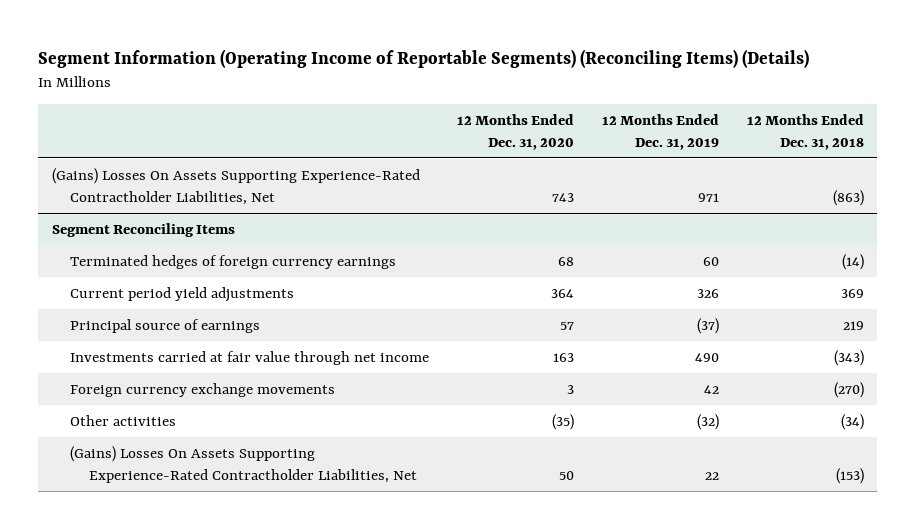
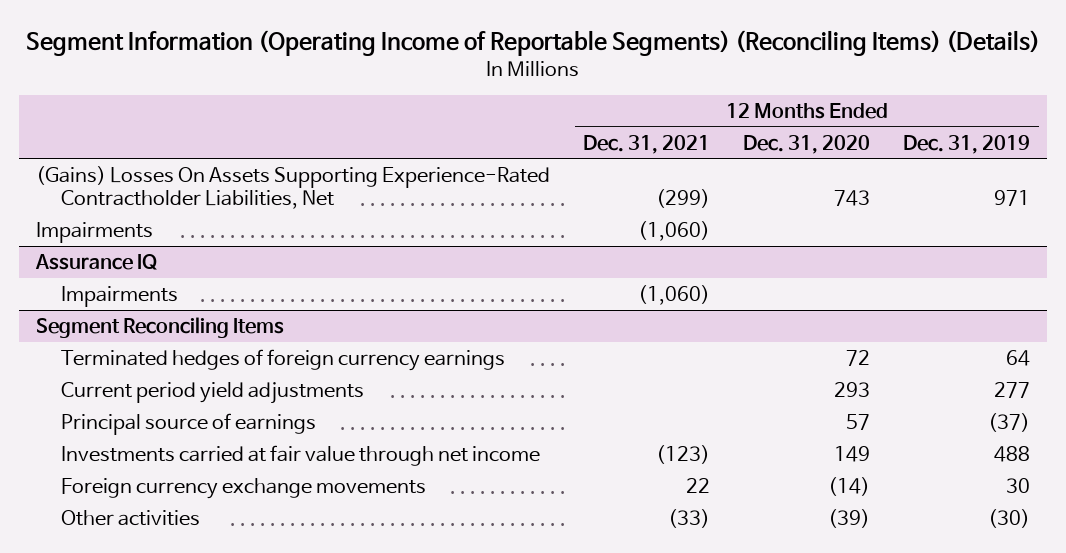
[746,113,864,150] 12 Months Ended Dec. 31, 2018 -> none
none -> [582,134,710,154] Dec. 31, 2021
none -> [35,221,153,243] Impairments
none -> [34,253,157,270] Assurance IQ
none -> [60,285,178,307] Impairments
[558,256,575,266] 68 -> [846,349,871,366] 72
[702,256,719,266] 60 -> [1006,349,1031,366] 64
[551,288,575,298] 364 -> [834,381,871,397] 293
[696,288,719,298] 326 -> [994,381,1031,398] 277
[70,445,418,483] (Gains) Losses On Assets Supporting Experience-Rated Contractholder Liabilities, Net -> none
[553,352,575,362] 163 -> [834,445,871,462] 149
[694,352,719,362] 490 -> [994,445,1031,462] 488
[567,384,575,394] 3 -> [828,476,871,496] (14)
[703,384,719,394] 42 -> [1006,477,1031,493] 30
[552,413,575,430] (35) -> [828,508,871,528] (39)
[696,413,719,430] (32) -> [988,508,1031,528] (30)

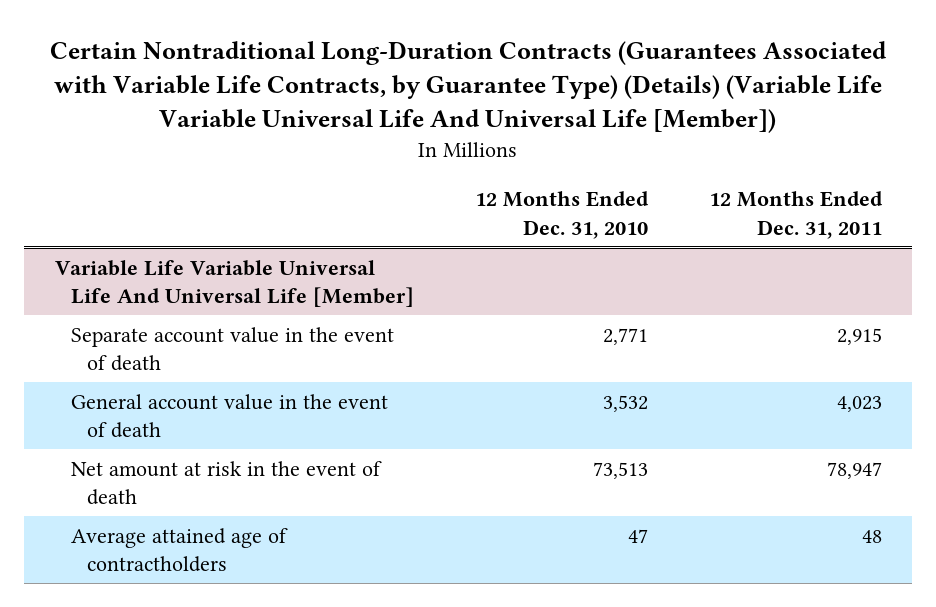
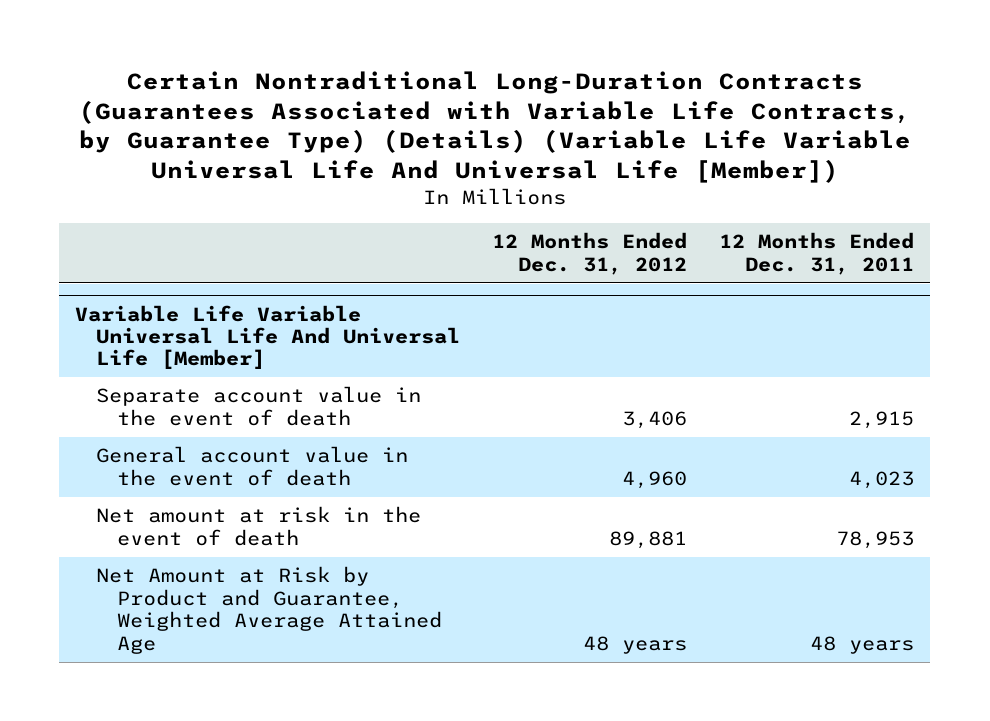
[474,191,649,239] 12 Months Ended Dec. 31, 2010 -> none
none -> [492,232,688,275] 12 Months Ended Dec. 31, 2012
[70,527,288,572] Average attained age of contractholders -> none
[826,461,882,479] 78,947 -> [836,530,915,549] 78,953
none -> [96,566,443,654] Net Amount at Risk by Product and Guarantee, Weighted Average Attained Age

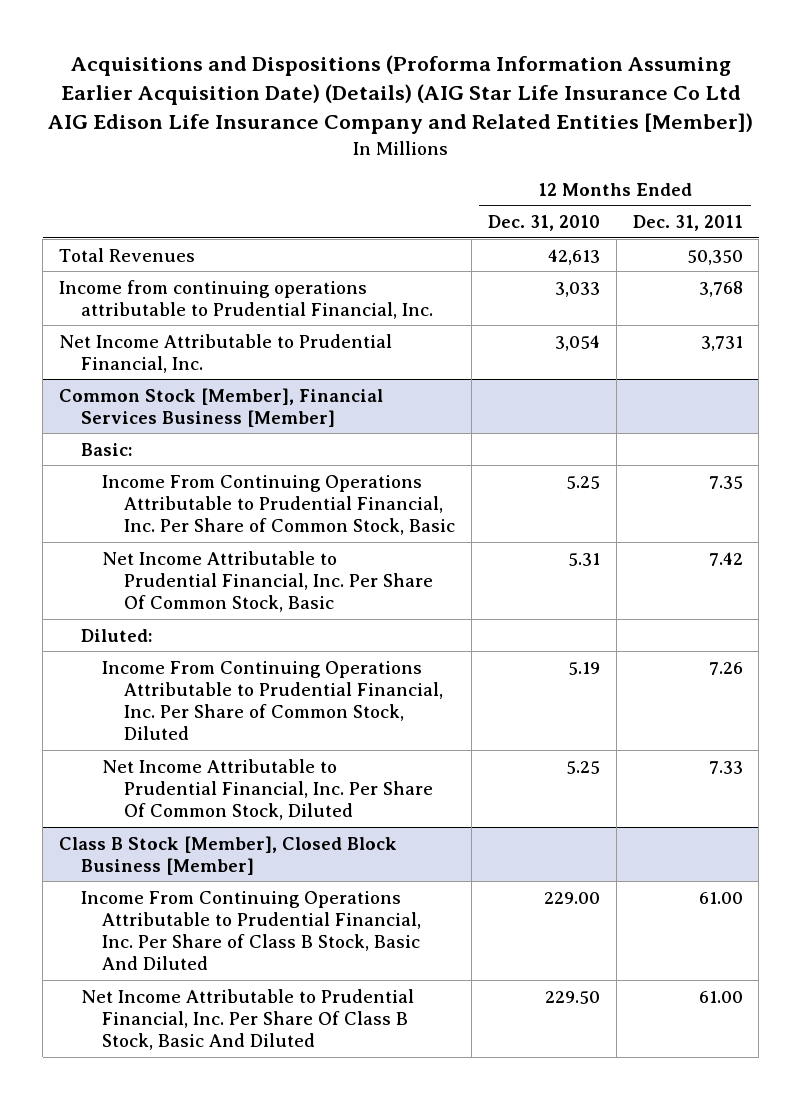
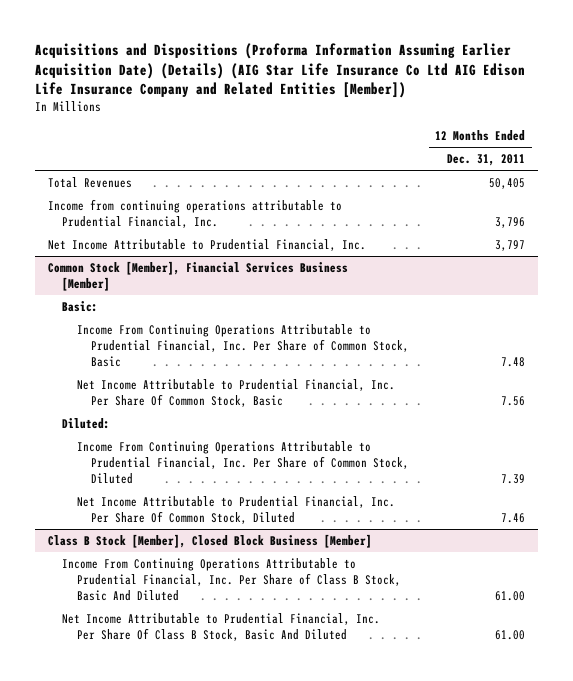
[487,215,600,232] Dec. 31, 2010 -> none
[686,249,743,265] 50,350 -> [489,177,526,189] 50,405
[698,280,743,297] 3,768 -> [495,217,526,229] 3,796
[700,335,743,351] 3,731 -> [495,239,526,251] 3,797
[708,475,743,489] 7.35 -> [501,357,526,368] 7.48
[708,551,743,566] 7.42 -> [501,396,526,407] 7.56
[708,661,743,675] 7.26 -> [501,474,526,485] 7.39
[708,760,743,774] 7.33 -> [501,513,526,524] 7.46

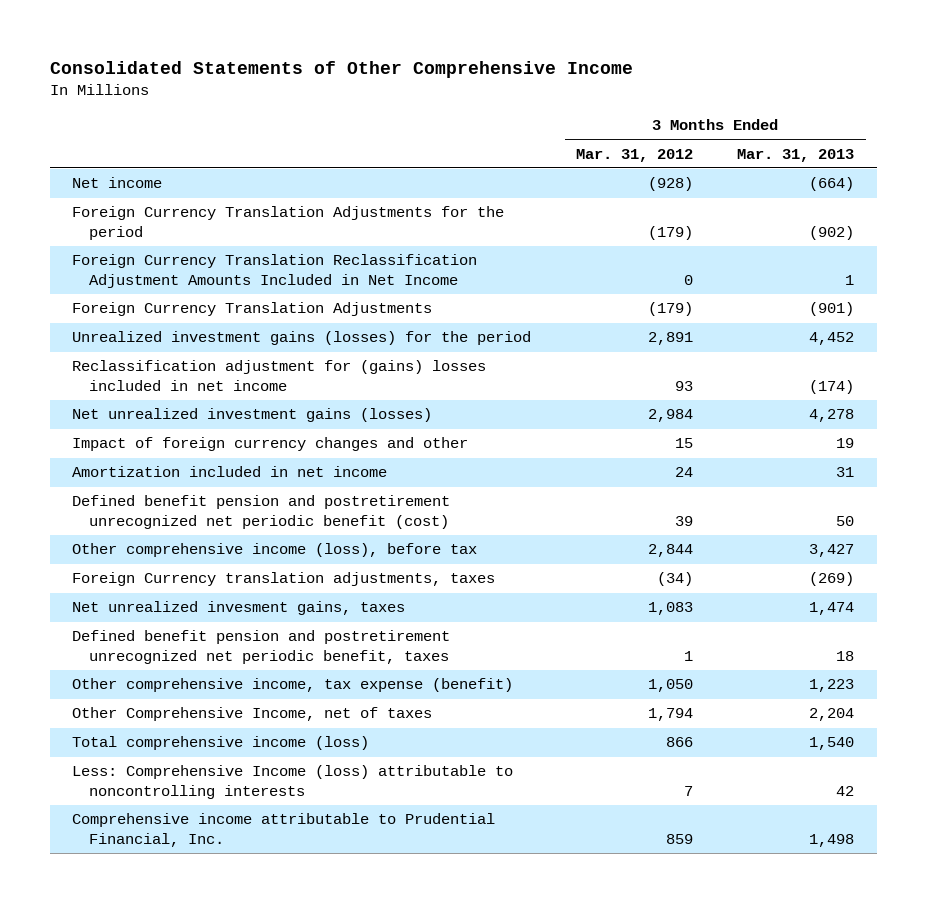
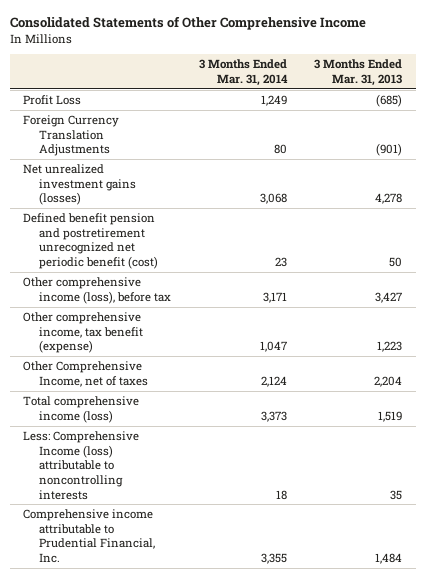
[575,148,693,162] Mar. 31, 2012 -> none
none -> [198,59,288,86] 3 Months Ended Mar. 31, 2014
[72,177,163,189] Net income -> none
[72,206,505,241] Foreign Currency Translation Adjustments for the period -> none
[72,254,478,289] Foreign Currency Translation Reclassification Adjustment Amounts Included in Net Income -> none
none -> [23,95,82,106] Profit Loss
[72,331,532,346] Unrealized investment gains (losses) for the period -> none
[72,360,487,392] Reclassification adjustment for (gains) losses included in net income -> none
[72,437,469,452] Impact of foreign currency changes and other -> none
[72,466,388,478] Amortization included in net income -> none
[72,572,496,587] Foreign Currency translation adjustments, taxes -> none
[72,601,406,616] Net unrealized invesment gains, taxes -> none
[72,630,451,665] Defined benefit pension and postretirement unrecognized net periodic benefit, taxes -> none
[72,678,514,693] Other comprehensive income, tax expense (benefit) -> [23,312,144,354] Other comprehensive income, tax benefit (expense)
[809,737,855,751] 1,540 -> [378,410,403,422] 1,519
[836,786,855,797] 42 -> [390,489,403,500] 35
[809,834,855,848] 1,498 -> [375,552,403,564] 1,484

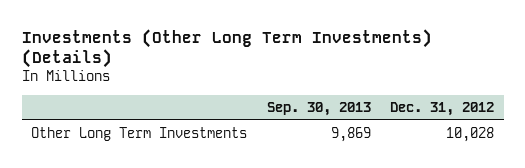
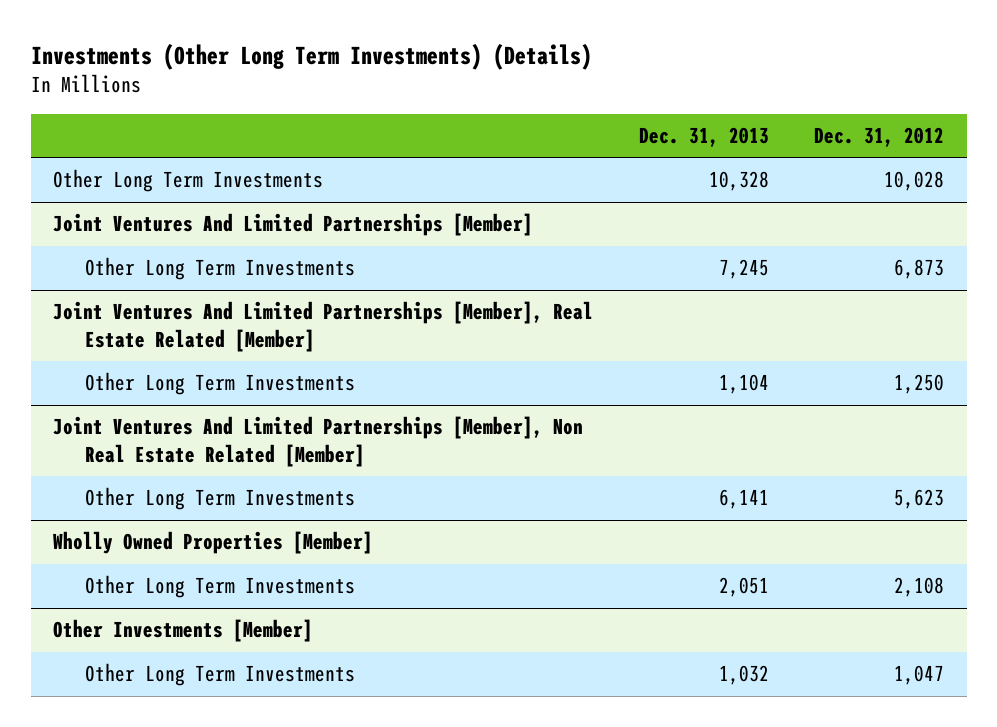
[266,102,371,117] Sep. 30, 2013 -> none
none -> [638,126,769,147] Dec. 31, 2013
none -> [53,213,534,237] Joint Ventures And Limited Partnerships [Member]
none -> [84,257,355,281] Other Long Term Investments
none -> [53,301,594,352] Joint Ventures And Limited Partnerships [Member], Real Estate Related [Member]
none -> [84,372,355,396] Other Long Term Investments
none -> [53,416,584,467] Joint Ventures And Limited Partnerships [Member], Non Real Estate Related [Member]
none -> [84,487,355,511] Other Long Term Investments
none -> [53,531,374,555] Wholly Owned Properties [Member]
none -> [84,575,355,599] Other Long Term Investments
none -> [53,619,314,643] Other Investments [Member]
none -> [84,663,355,687] Other Long Term Investments

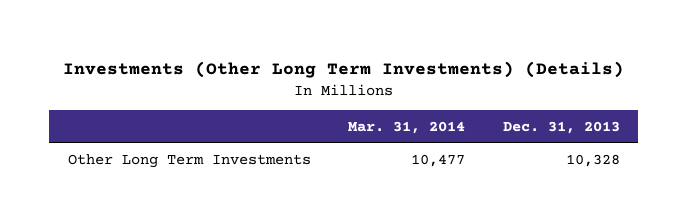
[814,126,945,147] Dec. 31, 2012 -> none
none -> [348,120,466,134] Mar. 31, 2014
[53,213,534,237] Joint Ventures And Limited Partnerships [Member] -> none
[84,257,355,281] Other Long Term Investments -> none
[53,301,594,352] Joint Ventures And Limited Partnerships [Member], Real Estate Related [Member] -> none
[84,372,355,396] Other Long Term Investments -> none
[53,416,584,467] Joint Ventures And Limited Partnerships [Member], Non Real Estate Related [Member] -> none
[84,487,355,511] Other Long Term Investments -> none
[53,531,374,555] Wholly Owned Properties [Member] -> none
[84,575,355,599] Other Long Term Investments -> none
[53,619,314,643] Other Investments [Member] -> none
[84,663,355,687] Other Long Term Investments -> none

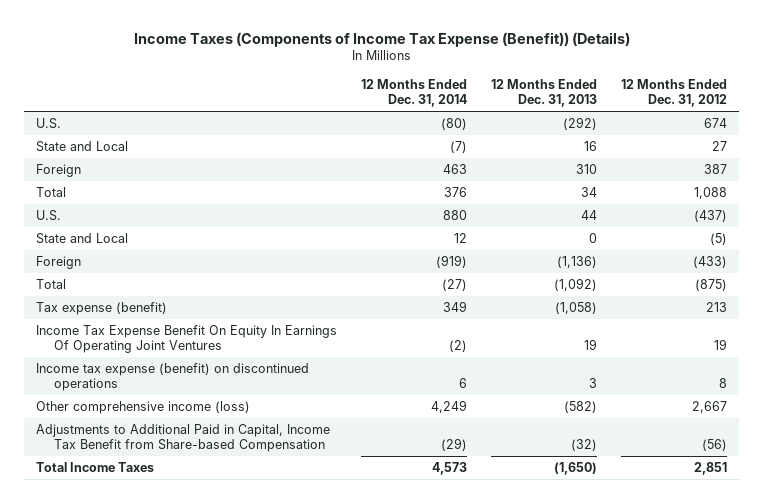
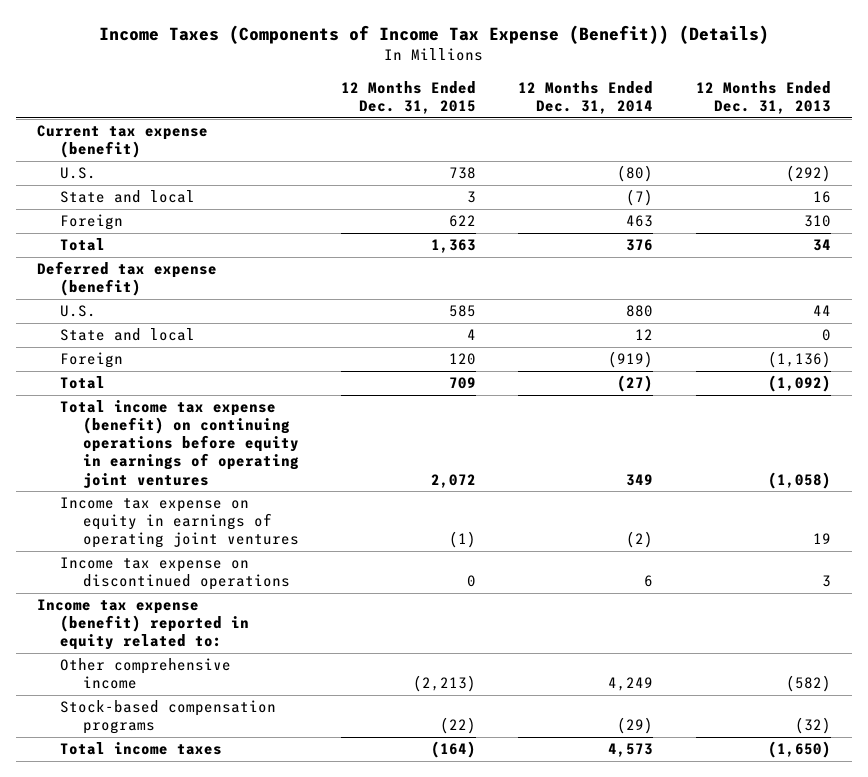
[621,78,728,108] 12 Months Ended Dec. 31, 2012 -> none
none -> [341,80,477,114] 12 Months Ended Dec. 31, 2015
none -> [37,125,209,159] Current tax expense (benefit)
[36,140,129,152] State and Local -> [60,190,196,204] State and local
none -> [37,261,218,297] Deferred tax expense (benefit)
[36,232,129,244] State and Local -> [60,328,196,342] State and local
[36,301,168,315] Tax expense (benefit) -> [60,400,300,488] Total income tax expense (benefit) on continuing operations before equity in earnings of operating joint ventures
[36,324,338,354] Income Tax Expense Benefit On Equity In Earnings Of Operating Joint Ventures -> [60,497,300,549] Income tax expense on equity in earnings of operating joint ventures
[36,362,310,392] Income tax expense (benefit) on discontinued operations -> [60,557,291,591] Income tax expense on discontinued operations
none -> [37,599,250,651] Income tax expense (benefit) reported in equity related to:
[36,400,251,414] Other comprehensive income (loss) -> [60,658,232,690] Other comprehensive income
[36,423,331,453] Adjustments to Additional Paid in Capital, Income Tax Benefit from Share-based Compensation -> [60,700,277,735] Stock-based compensation programs
[36,461,155,472] Total Income Taxes -> [60,742,223,756] Total income taxes

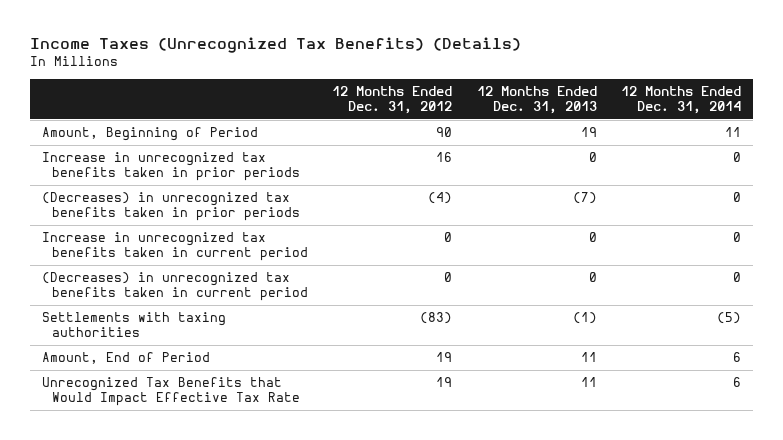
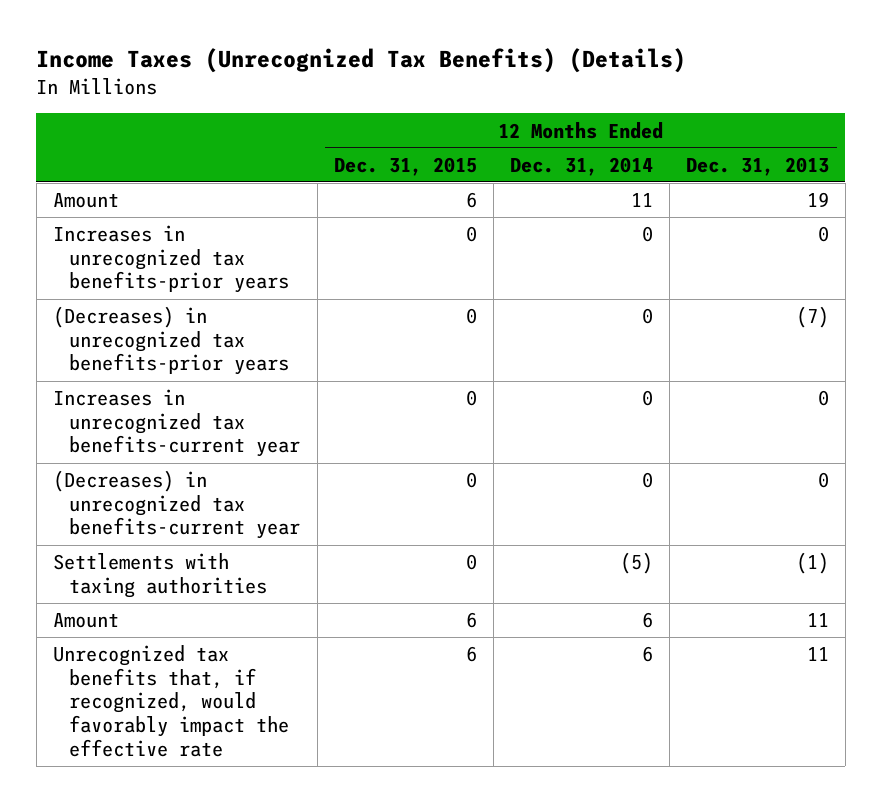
[332,86,453,115] 12 Months Ended Dec. 31, 2012 -> none
none -> [333,156,477,176] Dec. 31, 2015
[42,127,259,142] Amount, Beginning of Period -> [52,193,119,209] Amount
[42,152,300,182] Increase in unrecognized tax benefits taken in prior periods -> [52,225,290,294] Increases in unrecognized tax benefits-prior years
[42,192,300,222] (Decreases) in unrecognized tax benefits taken in prior periods -> [52,306,290,376] (Decreases) in unrecognized tax benefits-prior years
[42,232,308,262] Increase in unrecognized tax benefits taken in current period -> [52,389,301,458] Increases in unrecognized tax benefits-current year
[42,272,308,302] (Decreases) in unrecognized tax benefits taken in current period -> [52,470,301,540] (Decreases) in unrecognized tax benefits-current year
[42,352,211,365] Amount, End of Period -> [52,613,119,629] Amount
[42,377,300,407] Unrecognized Tax Benefits that Would Impact Effective Tax Rate -> [52,645,290,757] Unrecognized tax benefits that, if recognized, would favorably impact the effective rate

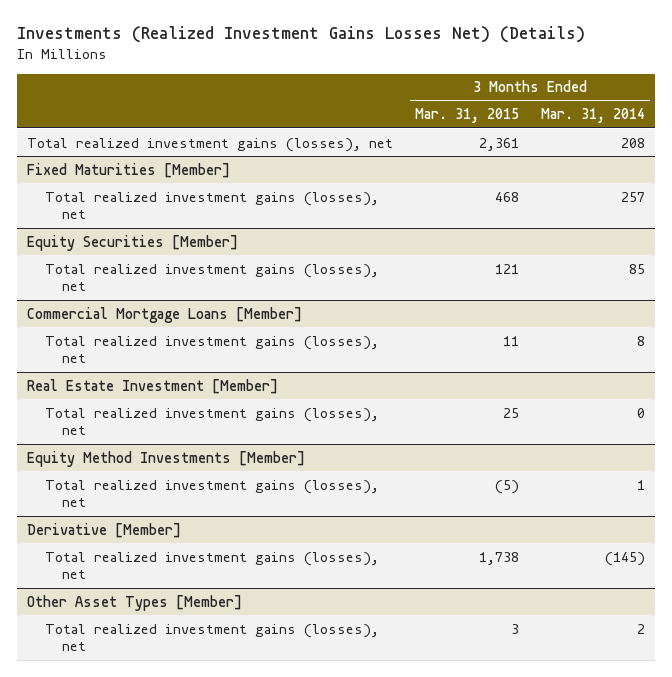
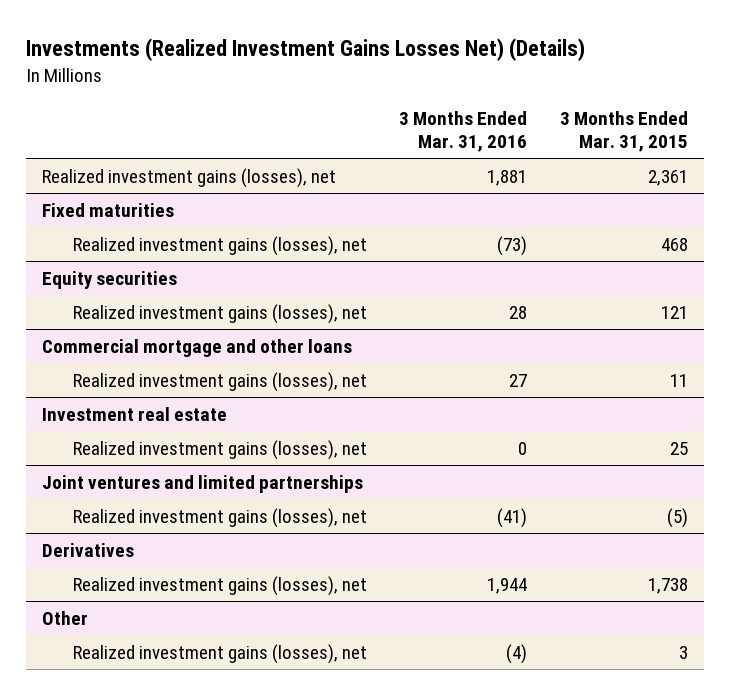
[540,108,645,124] Mar. 31, 2014 -> none
none -> [399,110,528,153] 3 Months Ended Mar. 31, 2016
[27,137,394,152] Total realized investment gains (losses), net -> [42,167,337,188] Realized investment gains (losses), net
[27,162,231,178] Fixed Maturities [Member] -> [42,202,175,217] Fixed maturities
[44,191,379,220] Total realized investment gains (losses), net -> [72,235,367,256] Realized investment gains (losses), net
[27,234,239,251] Equity Securities [Member] -> [42,270,178,289] Equity securities
[44,263,379,292] Total realized investment gains (losses), net -> [72,303,367,324] Realized investment gains (losses), net
[27,306,303,323] Commercial Mortgage Loans [Member] -> [42,338,353,357] Commercial mortgage and other loans
[44,335,379,364] Total realized investment gains (losses), net -> [72,371,367,392] Realized investment gains (losses), net
[27,378,279,394] Real Estate Investment [Member] -> [42,406,228,421] Investment real estate
[44,407,379,436] Total realized investment gains (losses), net -> [72,439,367,460] Realized investment gains (losses), net
[27,450,306,467] Equity Method Investments [Member] -> [42,474,364,493] Joint ventures and limited partnerships
[44,479,379,508] Total realized investment gains (losses), net -> [72,507,367,528] Realized investment gains (losses), net
[27,522,182,538] Derivative [Member] -> [42,542,135,557] Derivatives
[44,551,379,580] Total realized investment gains (losses), net -> [72,575,367,596] Realized investment gains (losses), net
[27,594,243,611] Other Asset Types [Member] -> [42,610,89,625] Other
[44,623,379,652] Total realized investment gains (losses), net -> [72,643,367,664] Realized investment gains (losses), net

